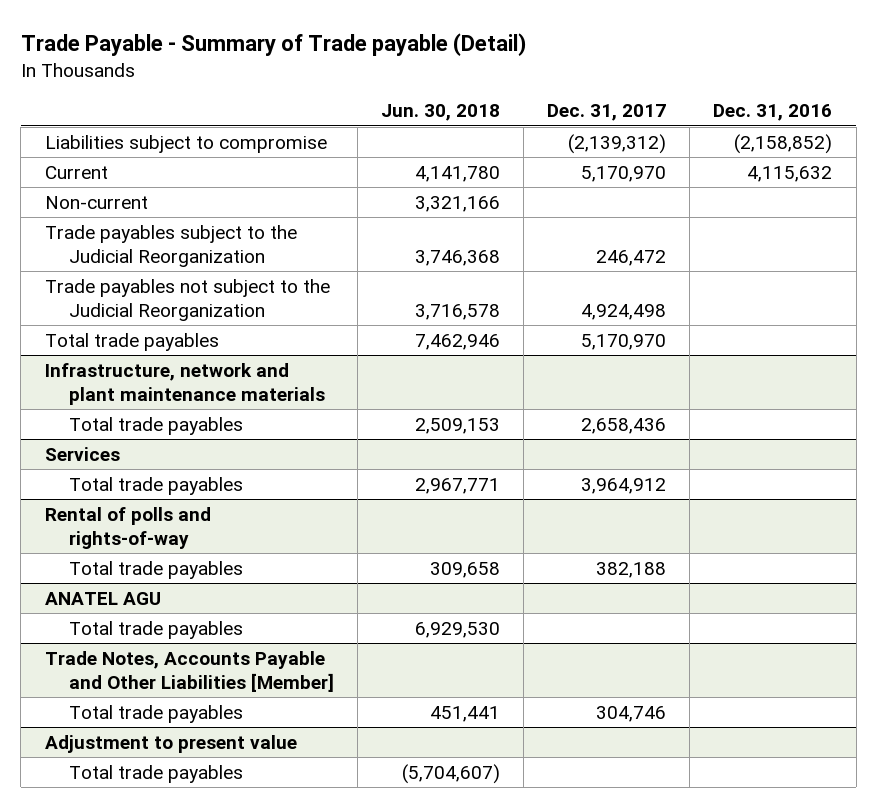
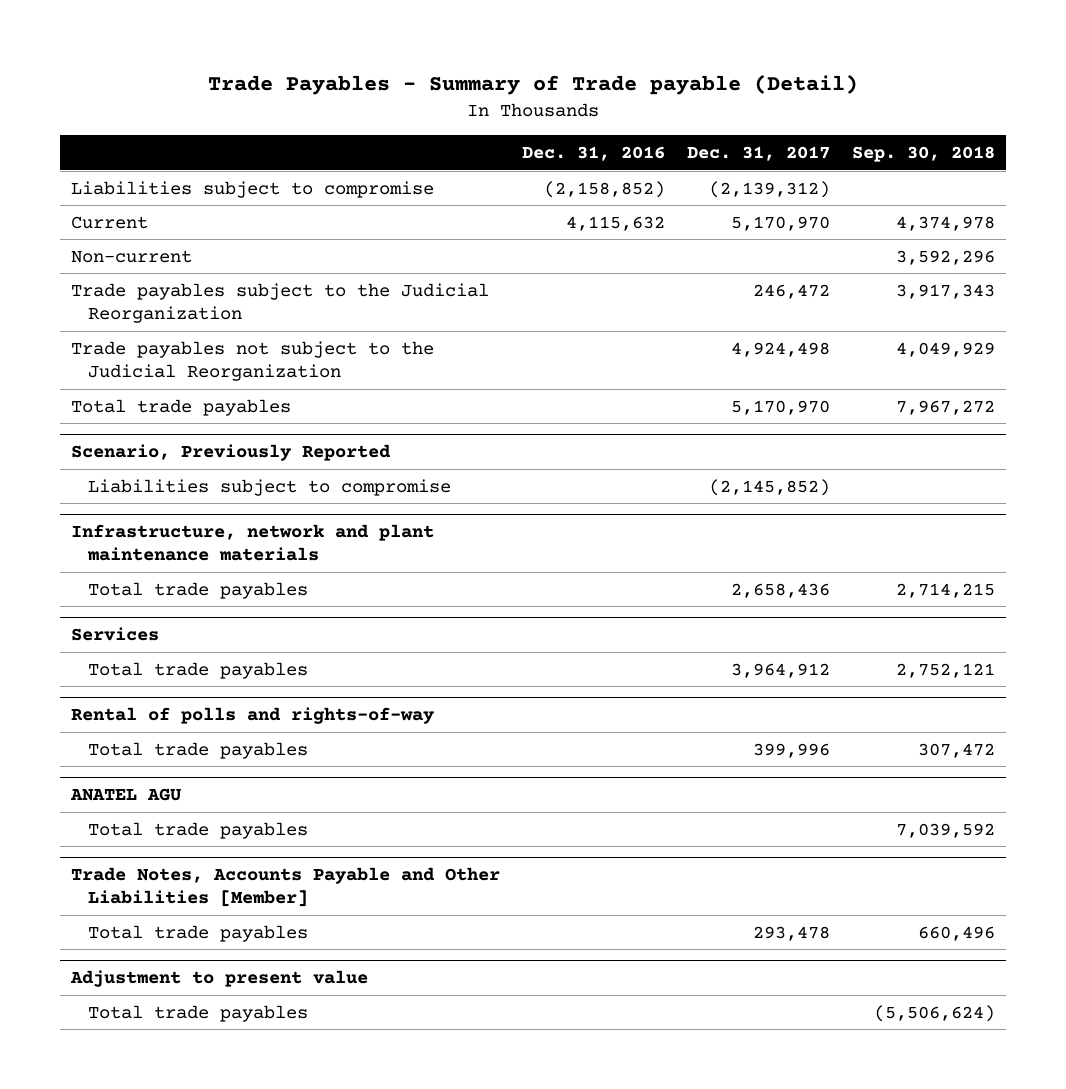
[20,32,526,56] Trade Payable - Summary of Trade payable (Detail) -> [208,73,859,95] Trade Payables - Summary of Trade payable (Detail)
[380,104,500,122] Jun. 30, 2018 -> none
none -> [852,145,996,162] Sep. 30, 2018
none -> [71,444,392,462] Scenario, Previously Reported
none -> [87,478,451,496] Liabilities subject to compromise
[596,561,667,578] 382,188 -> [753,742,831,758] 399,996
[596,705,667,722] 304,746 -> [753,925,831,941] 293,478

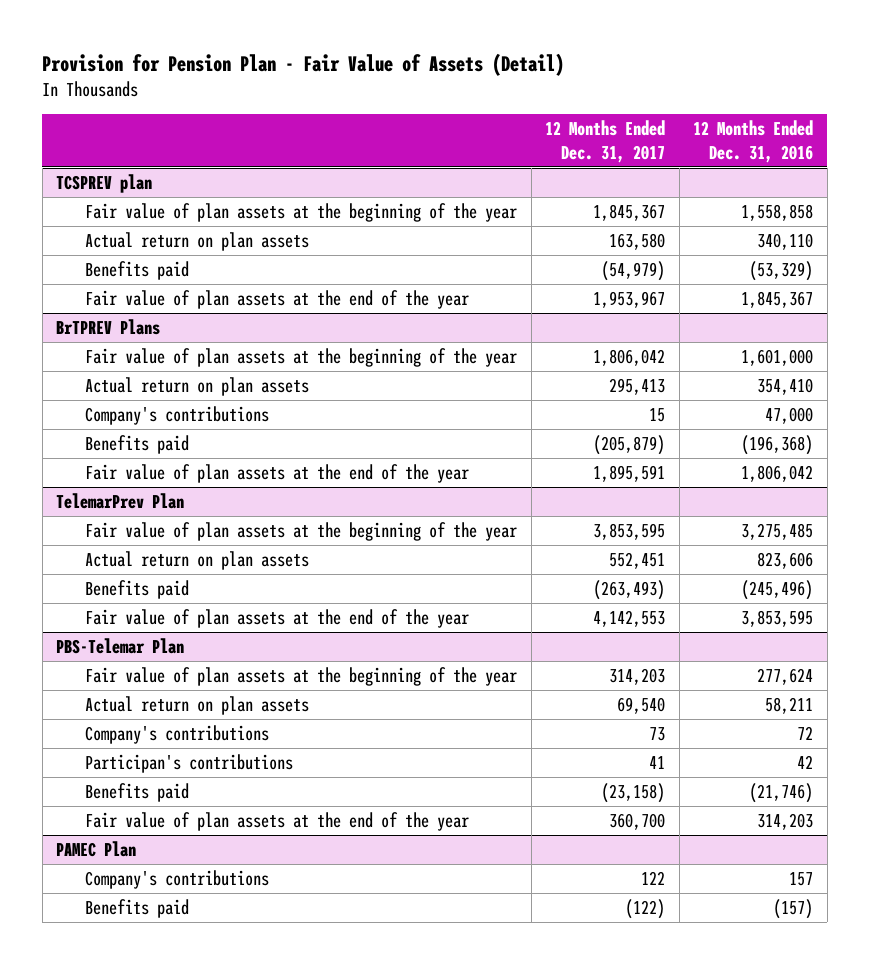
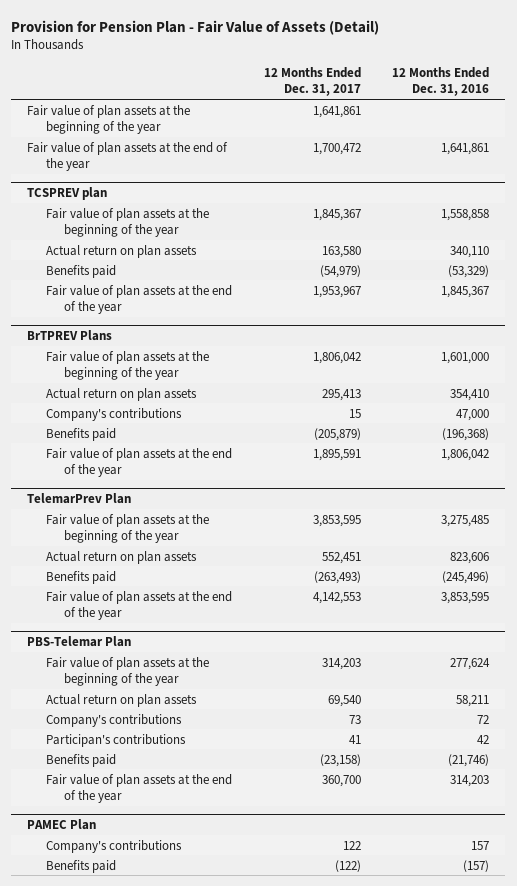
none -> [27,104,191,134] Fair value of plan assets at the beginning of the year
none -> [27,141,229,171] Fair value of plan assets at the end of the year

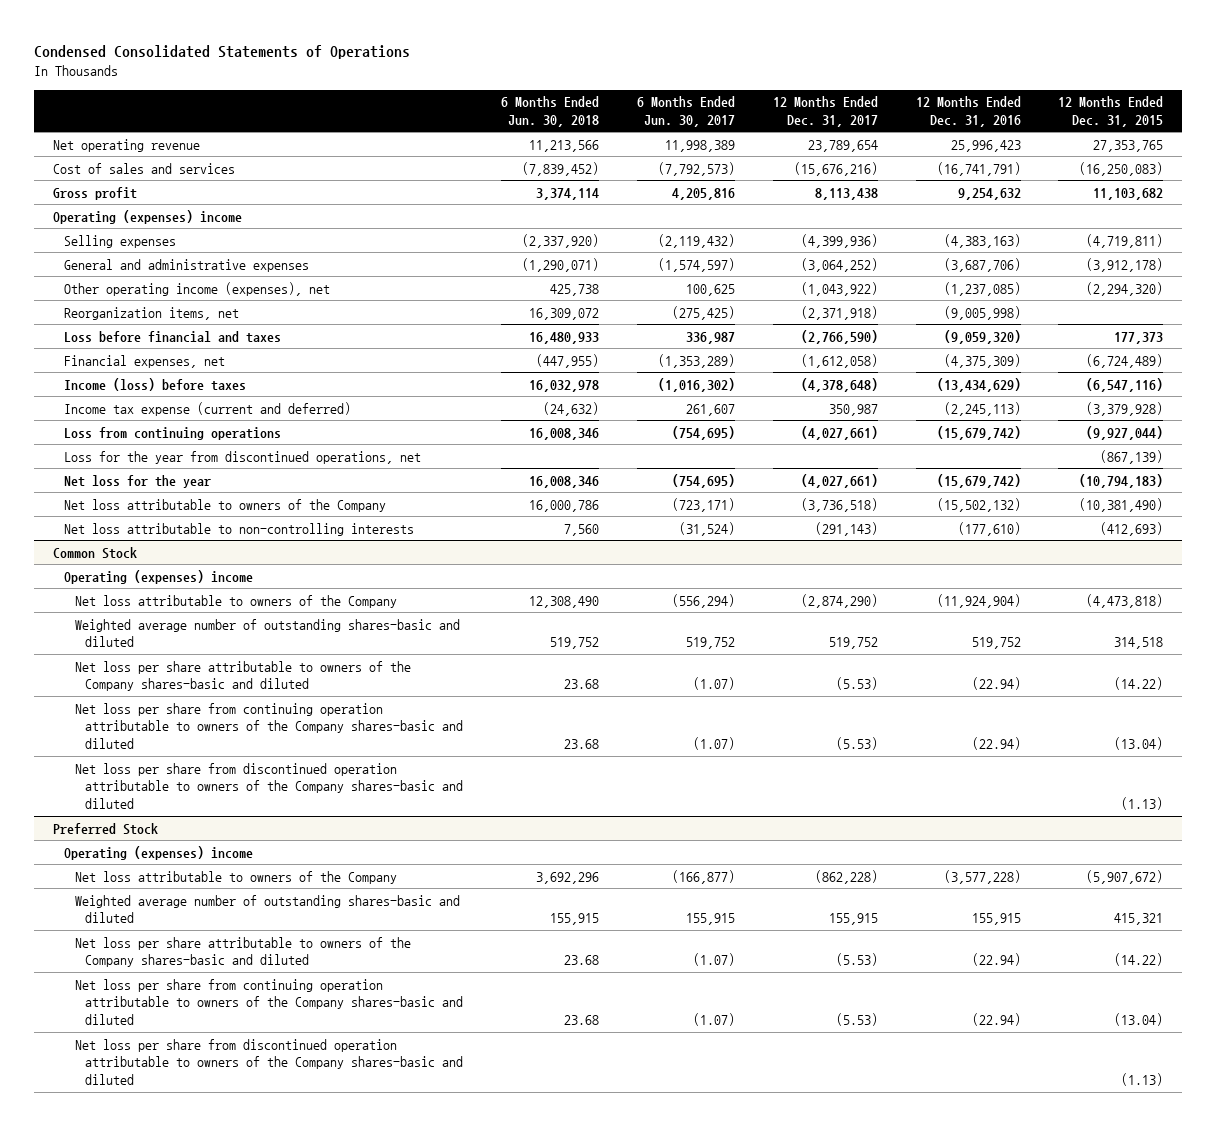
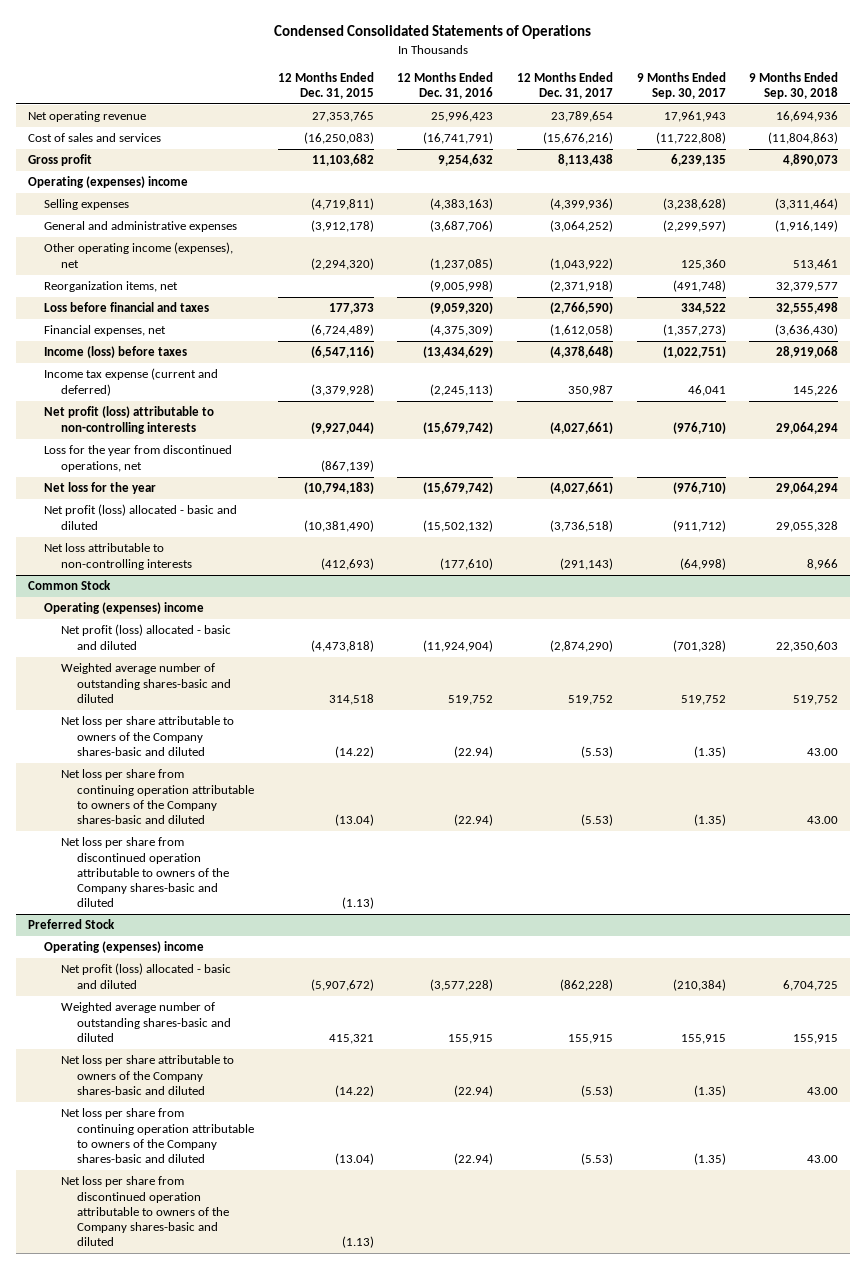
[501,96,600,127] 6 Months Ended Jun. 30, 2018 -> none
[636,96,735,127] 6 Months Ended Jun. 30, 2017 -> none
none -> [636,71,726,100] 9 Months Ended Sep. 30, 2017
none -> [749,71,839,100] 9 Months Ended Sep. 30, 2018
[63,426,281,440] Loss from continuing operations -> [44,406,215,434] Net profit (loss) attributable to non-controlling interests
[63,498,386,512] Net loss attributable to owners of the Company -> [44,504,238,530] Net profit (loss) allocated - basic and diluted
[74,594,397,608] Net loss attributable to owners of the Company -> [60,624,231,650] Net profit (loss) allocated - basic and diluted
[74,870,397,884] Net loss attributable to owners of the Company -> [60,963,231,989] Net profit (loss) allocated - basic and diluted

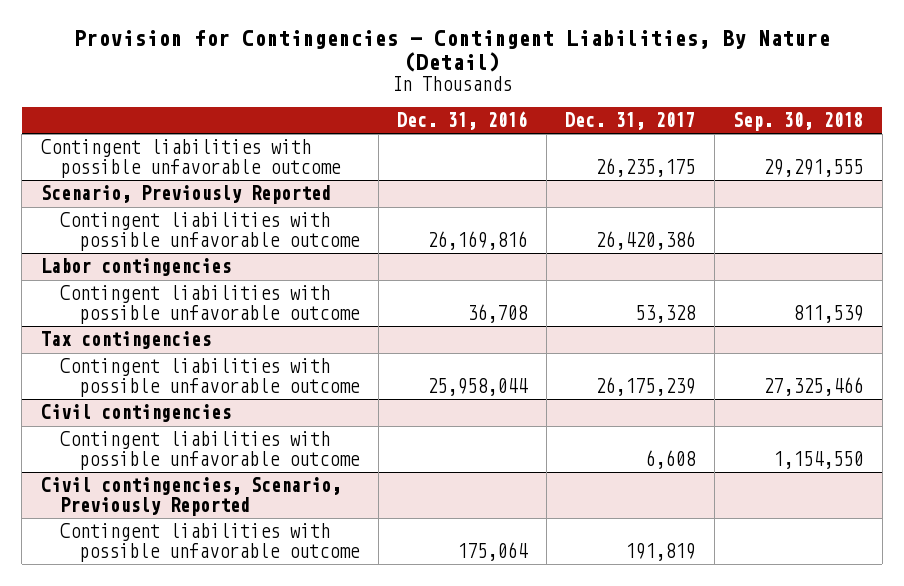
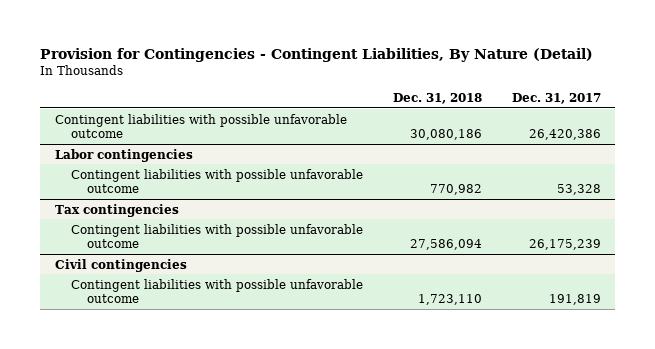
[397,111,528,131] Dec. 31, 2016 -> none
[733,112,864,132] Sep. 30, 2018 -> none
none -> [392,93,482,105] Dec. 31, 2018
[40,139,342,178] Contingent liabilities with possible unfavorable outcome -> none
[40,185,331,205] Scenario, Previously Reported -> none
[60,431,361,470] Contingent liabilities with possible unfavorable outcome -> none
[40,477,341,516] Civil contingencies, Scenario, Previously Reported -> none

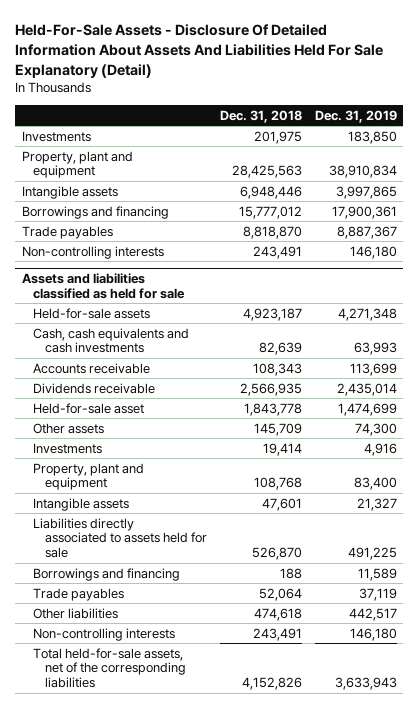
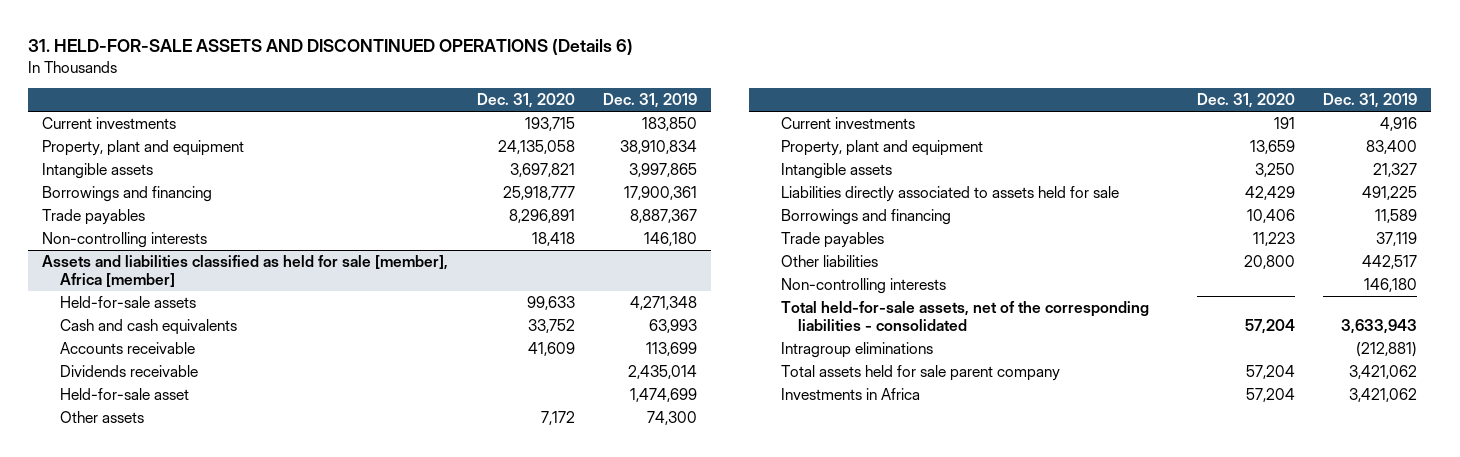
[15,24,384,79] Held-For-Sale Assets - Disclosure Of Detailed Information About Assets And Liabilities Held For Sale Explanatory (Detail) -> [28,39,634,56] 31. HELD-FOR-SALE ASSETS AND DISCONTINUED OPERATIONS (Details 6)
[219,109,302,123] Dec. 31, 2018 -> none
none -> [476,93,575,109] Dec. 31, 2020
[21,130,91,142] Investments -> [42,116,177,129] Current investments
[21,273,186,299] Assets and liabilities classified as held for sale -> [42,254,449,288] Assets and liabilities classified as held for sale [member], Africa [member]
[33,327,190,354] Cash, cash equivalents and cash investments -> [60,318,238,335] Cash and cash equivalents
[33,442,103,454] Investments -> [780,116,915,129] Current investments
[33,647,186,689] Total held-for-sale assets, net of the corresponding liabilities -> [780,300,1149,332] Total held-for-sale assets, net of the corresponding liabilities - consolidated
none -> [780,341,933,358] Intragroup eliminations
none -> [780,364,1060,381] Total assets held for sale parent company
none -> [780,387,920,400] Investments in Africa

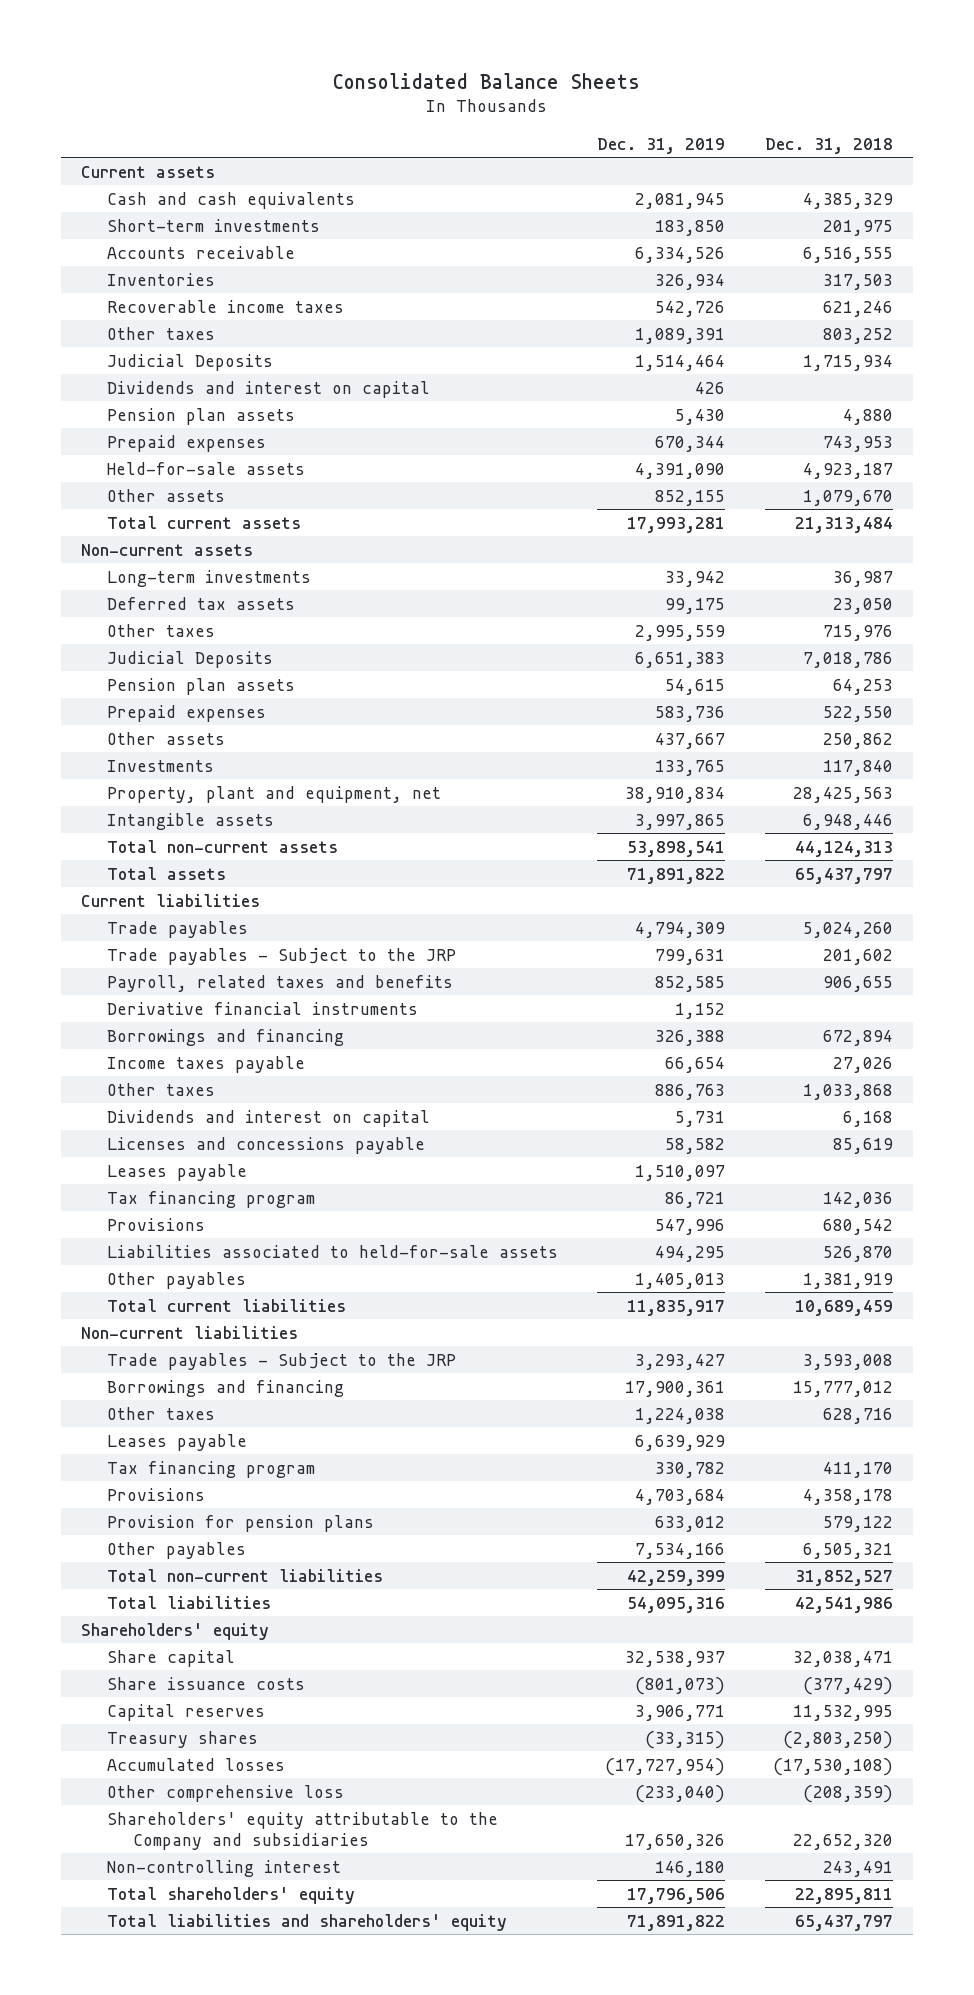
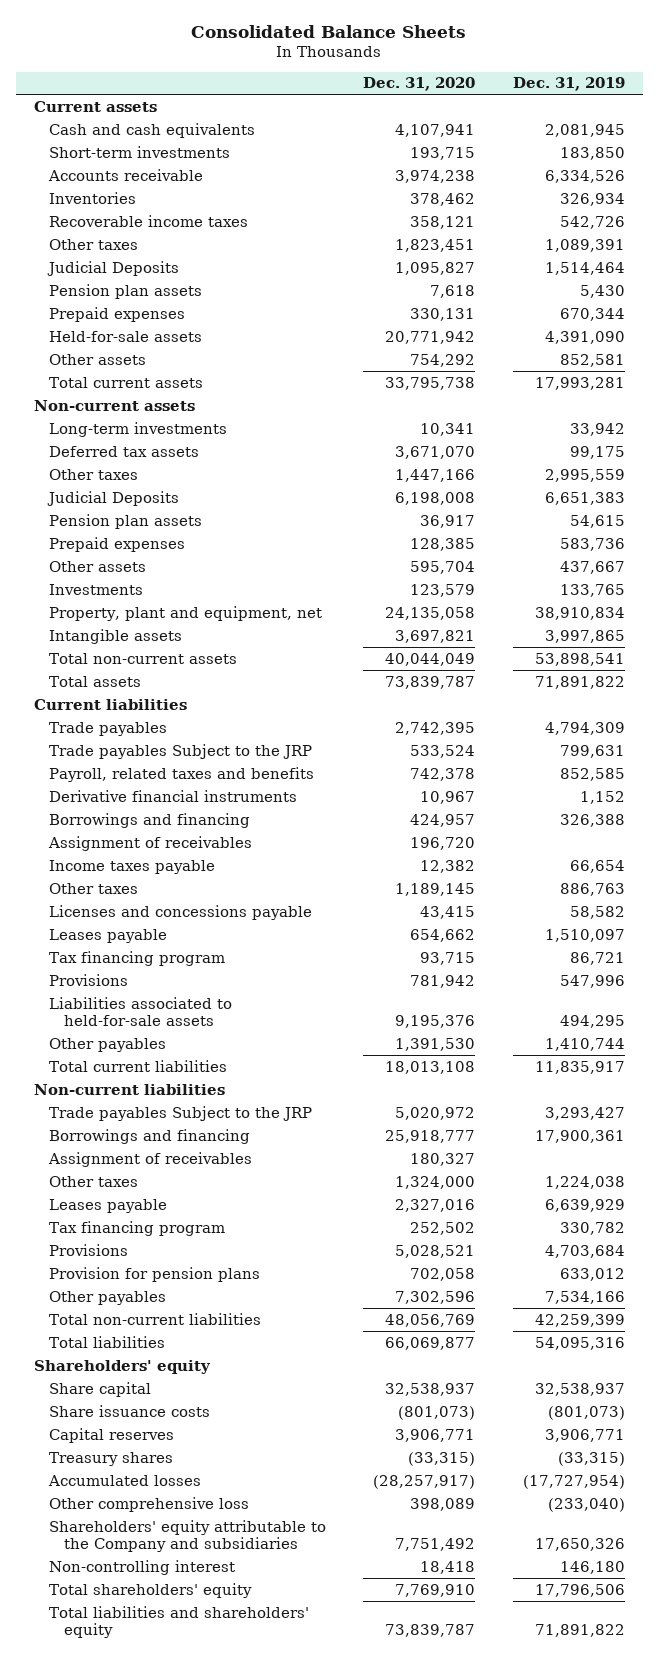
[764,137,893,154] Dec. 31, 2018 -> none
none -> [363,77,476,92] Dec. 31, 2020
[106,380,430,398] Dividends and interest on capital -> none
[655,489,726,506] 852,155 -> [559,353,625,367] 852,581
[106,947,456,965] Trade payables - Subject to the JRP -> [49,743,313,759] Trade payables Subject to the JRP
none -> [48,835,253,851] Assignment of receivables
[106,1109,430,1127] Dividends and interest on capital -> none
[635,1272,726,1289] 1,405,013 -> [544,1037,625,1051] 1,410,744
[106,1352,456,1370] Trade payables - Subject to the JRP -> [49,1105,313,1121] Trade payables Subject to the JRP
none -> [48,1151,253,1167] Assignment of receivables

